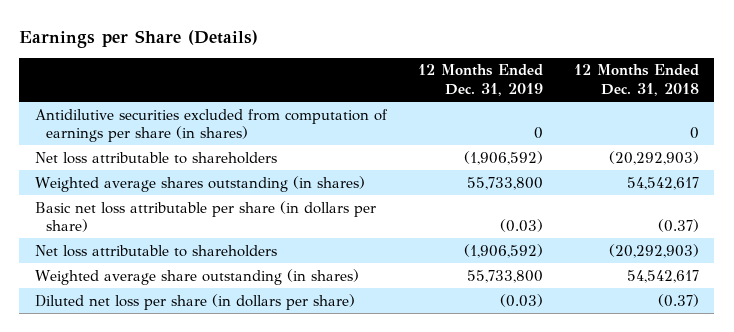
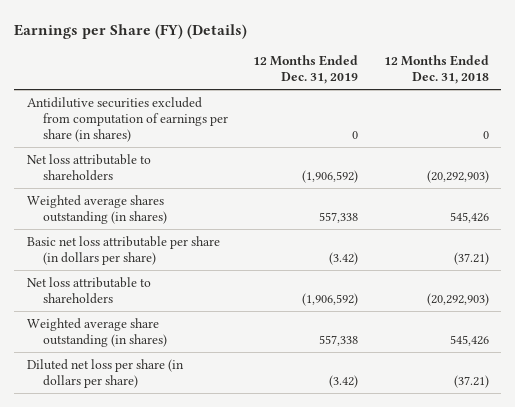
[19,29,259,48] Earnings per Share (Details) -> [14,23,248,39] Earnings per Share (FY) (Details)
[466,176,543,190] 55,733,800 -> [319,211,359,223] 557,338
[626,176,699,190] 54,542,617 -> [449,211,489,223] 545,426
[499,219,543,233] (0.03) -> [329,251,359,265] (3.42)
[657,219,699,233] (0.37) -> [453,251,489,265] (37.21)
[466,269,543,283] 55,733,800 -> [319,334,359,346] 557,338
[626,269,699,283] 54,542,617 -> [449,334,489,346] 545,426
[499,293,543,307] (0.03) -> [329,374,359,388] (3.42)
[657,293,699,307] (0.37) -> [453,374,489,388] (37.21)

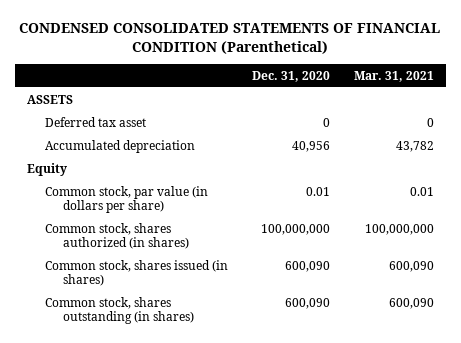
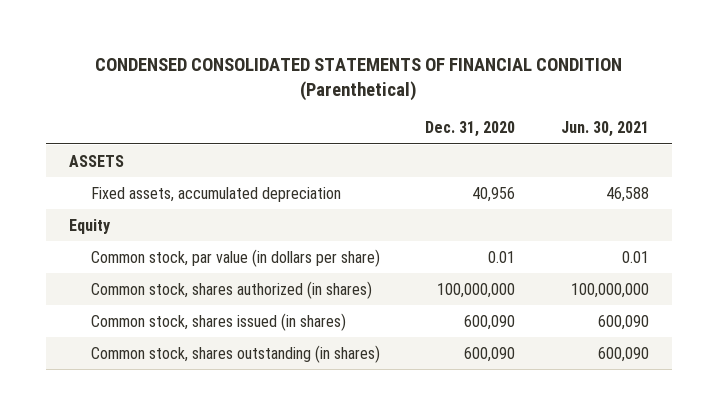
[353,70,434,82] Mar. 31, 2021 -> none
none -> [560,121,649,138] Jun. 30, 2021
[44,116,146,127] Deferred tax asset -> none
[44,139,195,153] Accumulated depreciation -> [90,186,341,202] Fixed assets, accumulated depreciation

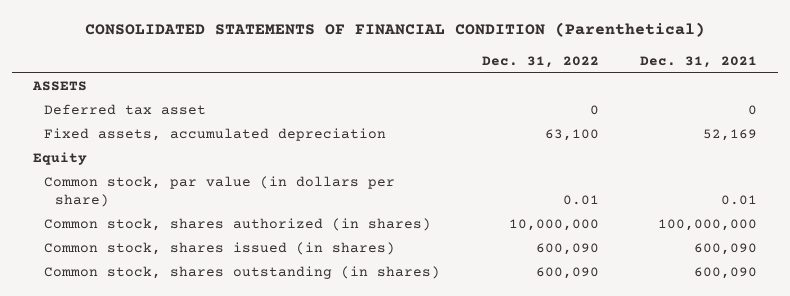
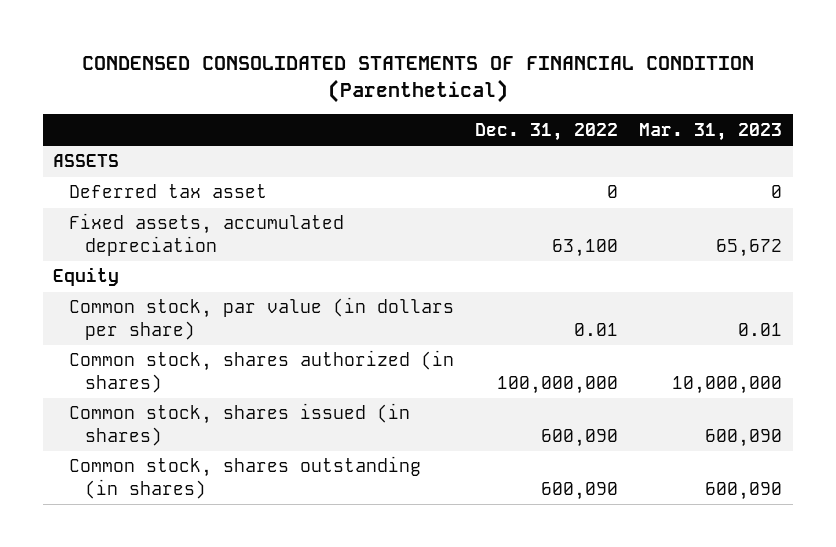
[85,22,706,38] CONSOLIDATED STATEMENTS OF FINANCIAL CONDITION (Parenthetical) -> [81,55,754,103] CONDENSED CONSOLIDATED STATEMENTS OF FINANCIAL CONDITION (Parenthetical)
[640,55,758,68] Dec. 31, 2021 -> none
none -> [639,122,783,141] Mar. 31, 2023
[508,219,599,232] 10,000,000 -> [497,375,619,394] 100,000,000

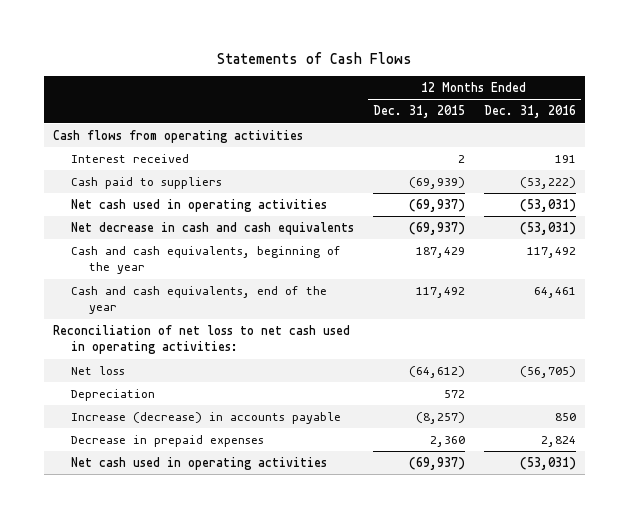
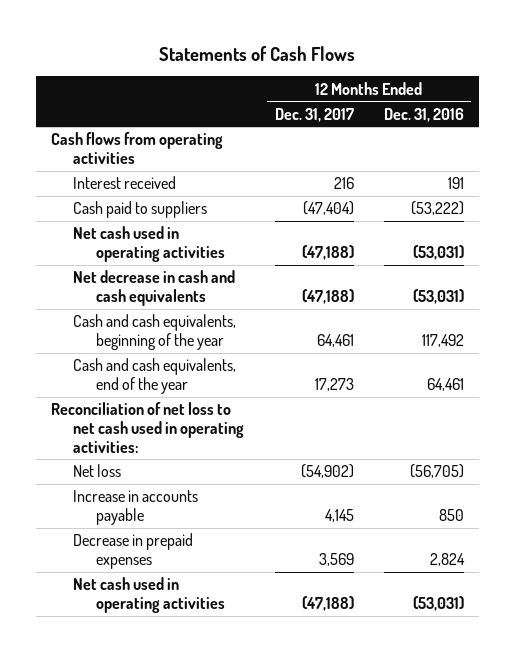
[373,105,466,119] Dec. 31, 2015 -> none
none -> [274,107,354,122] Dec. 31, 2017
[71,388,156,401] Depreciation -> none
[71,411,342,424] Increase (decrease) in accounts payable -> [73,490,199,525] Increase in accounts payable

